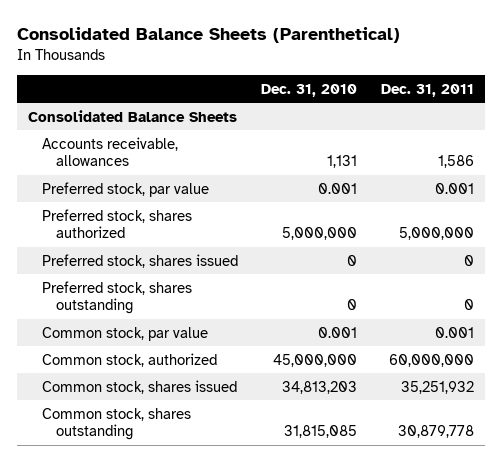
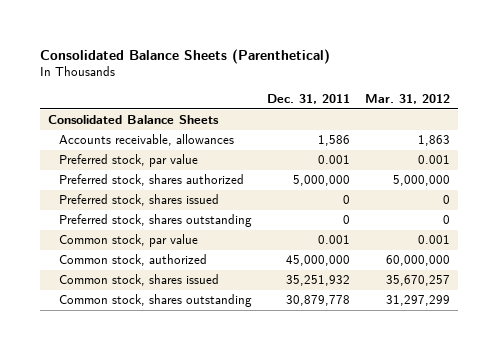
[261,83,358,97] Dec. 31, 2010 -> none
none -> [365,93,451,104] Mar. 31, 2012
[388,353,474,367] 60,000,000 -> [286,255,351,267] 45,000,000

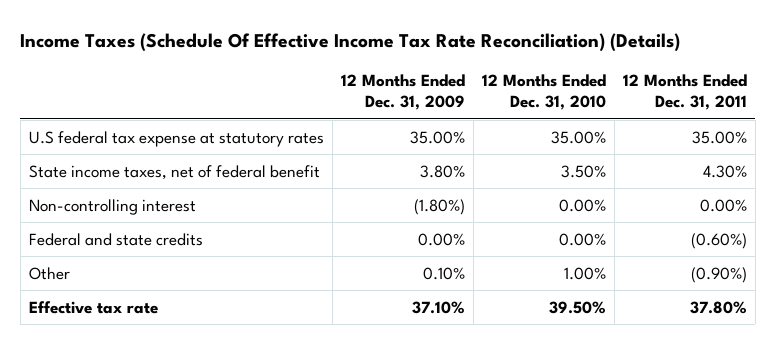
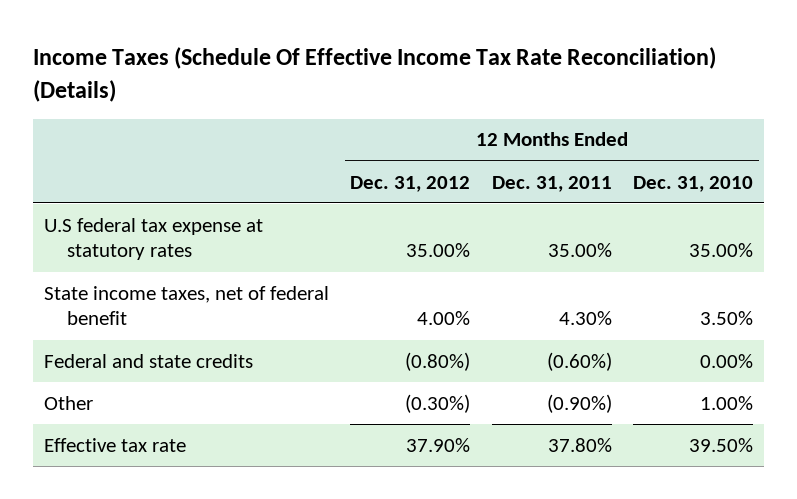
[340,74,465,111] 12 Months Ended Dec. 31, 2009 -> none
none -> [350,175,471,192] Dec. 31, 2012
[28,198,196,215] Non-controlling interest -> none

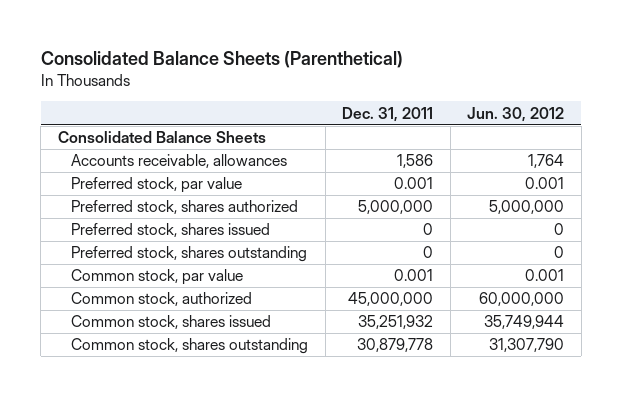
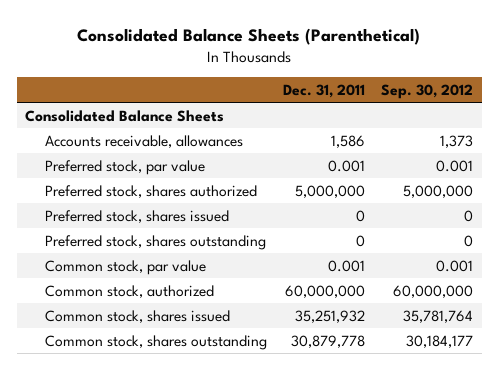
[467,106,565,122] Jun. 30, 2012 -> none
none -> [381,83,474,99] Sep. 30, 2012
[348,292,434,307] 45,000,000 -> [284,284,365,298] 60,000,000

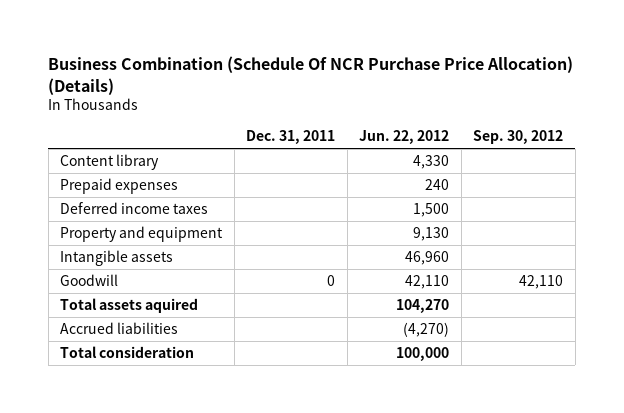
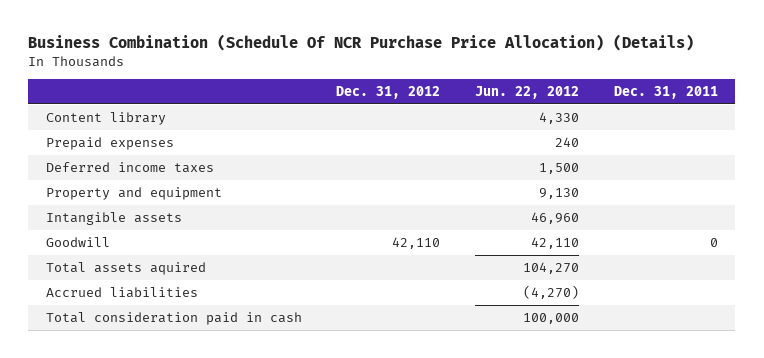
[473,130,564,145] Sep. 30, 2012 -> none
none -> [336,85,441,99] Dec. 31, 2012
[60,345,195,358] Total consideration -> [45,311,302,325] Total consideration paid in cash

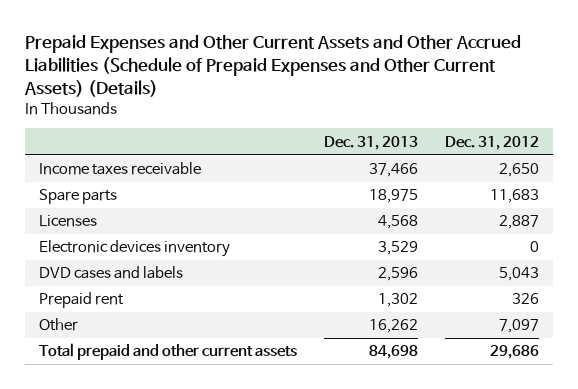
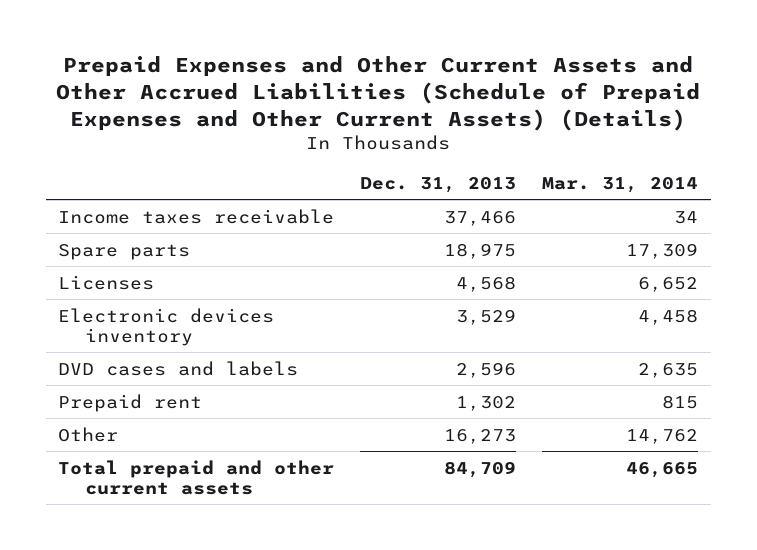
[445,135,540,150] Dec. 31, 2012 -> none
none -> [542,176,699,193] Mar. 31, 2014
[369,319,419,334] 16,262 -> [444,428,517,444] 16,273
[369,345,419,360] 84,698 -> [444,460,517,478] 84,709

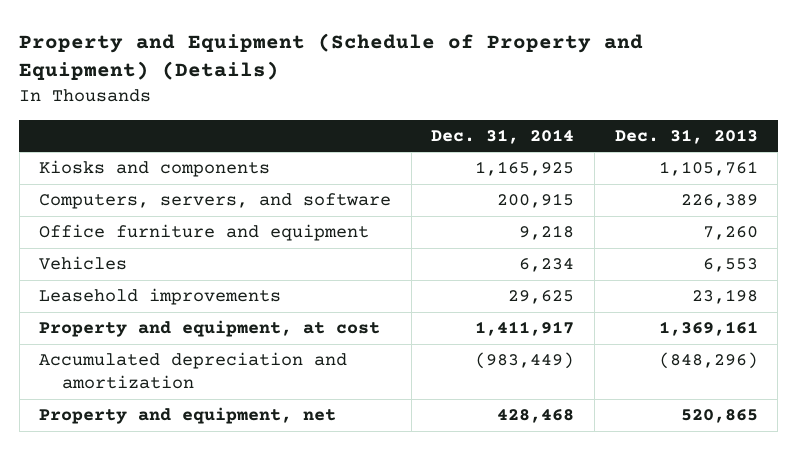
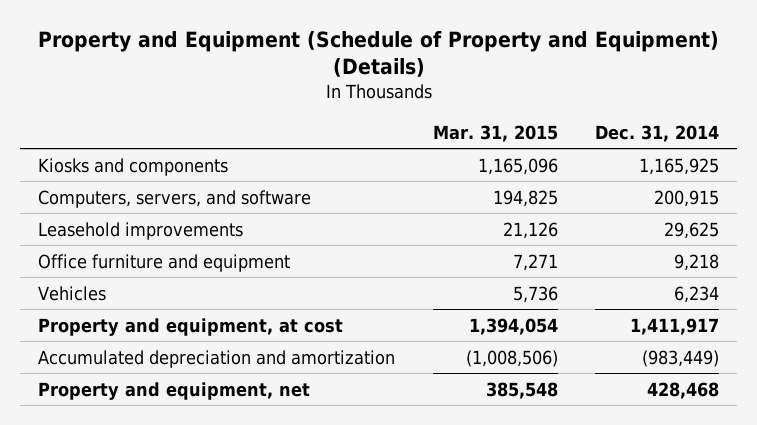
[614,128,758,144] Dec. 31, 2013 -> none
none -> [432,124,558,142] Mar. 31, 2015
[39,288,282,306] Leasehold improvements -> [38,221,244,240] Leasehold improvements

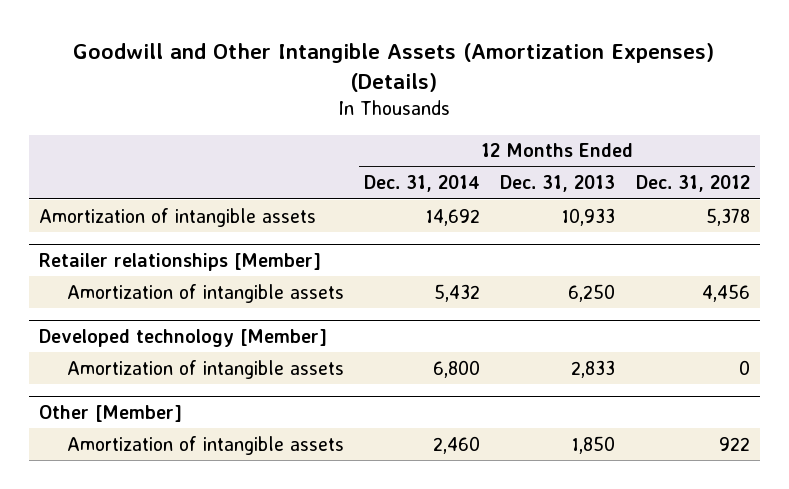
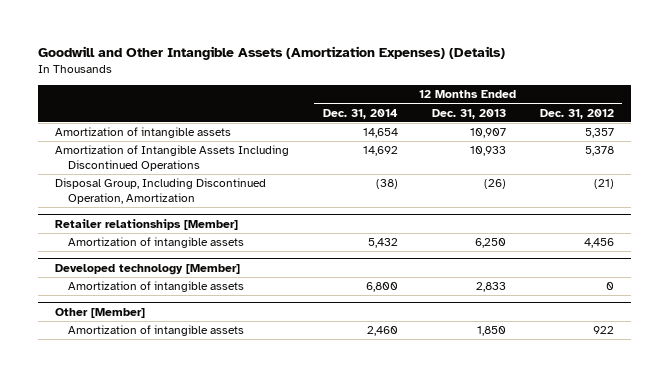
[426,208,481,226] 14,692 -> [362,128,398,139] 14,654
[562,207,616,226] 10,933 -> [469,128,506,139] 10,907
[705,207,750,226] 5,378 -> [584,128,614,139] 5,357
none -> [54,145,289,171] Amortization of Intangible Assets Including Discontinued Operations
none -> [54,178,266,204] Disposal Group, Including Discontinued Operation, Amortization

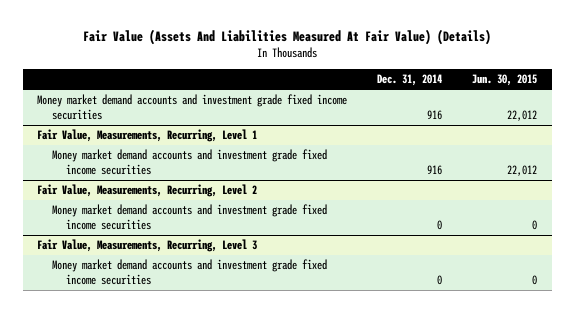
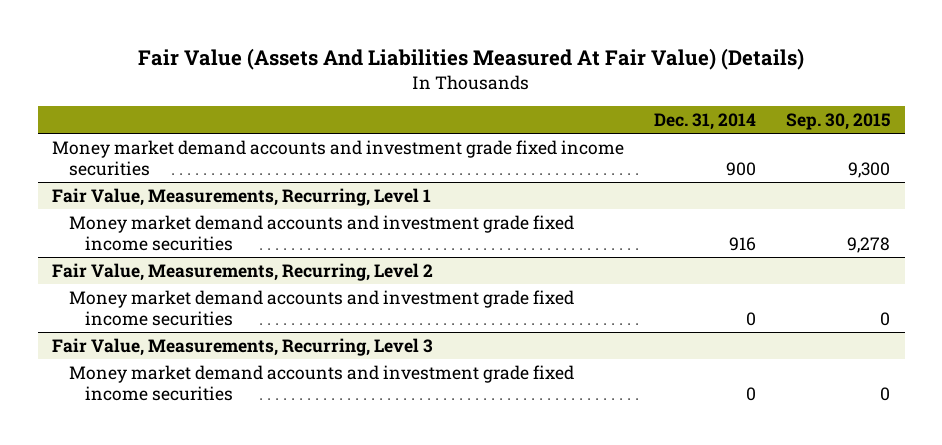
[472,74,538,87] Jun. 30, 2015 -> none
none -> [785,113,890,131] Sep. 30, 2015
[427,109,443,120] 916 -> [726,162,757,177] 900

